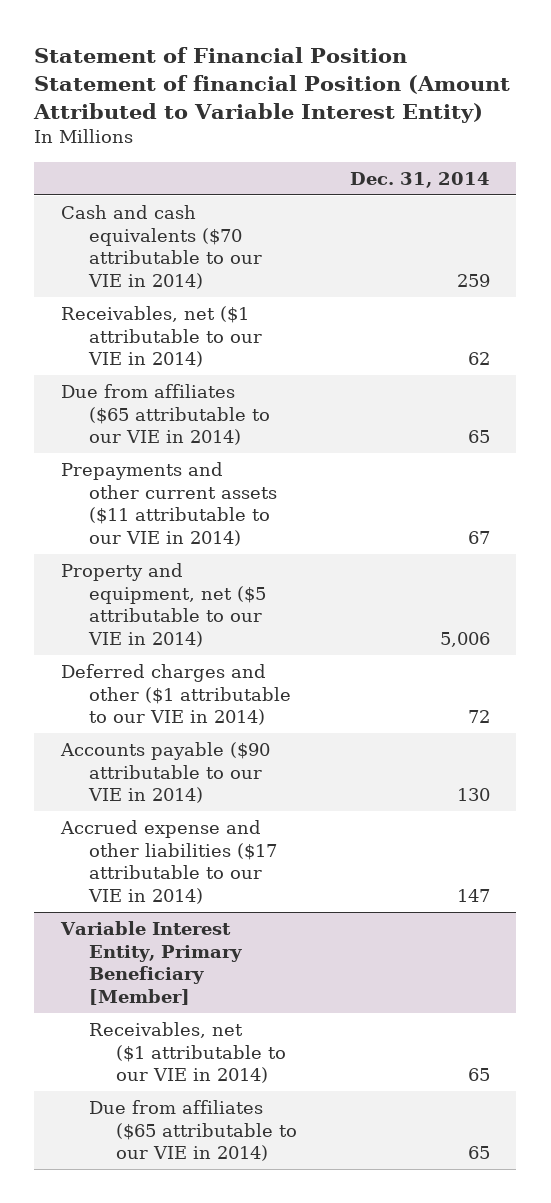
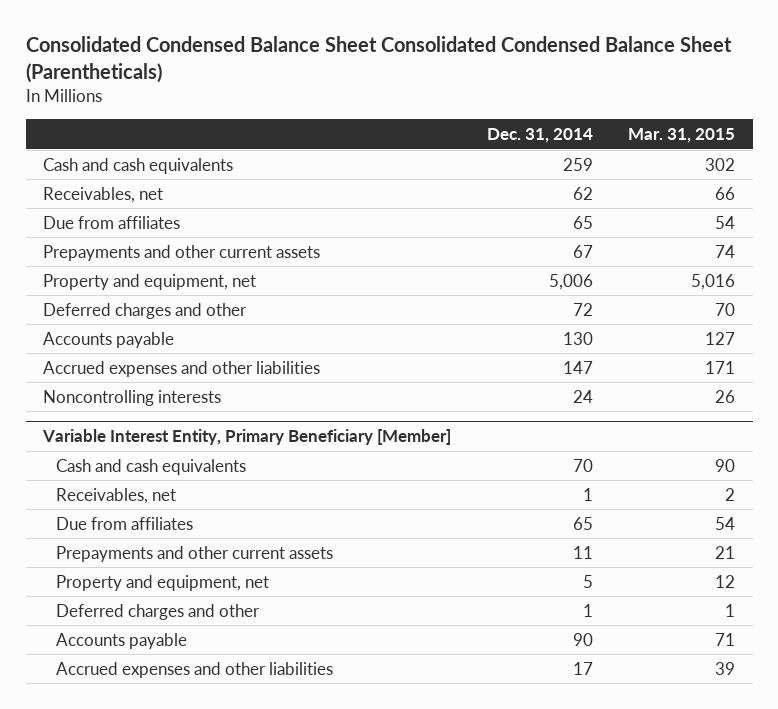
[33,46,511,123] Statement of Financial Position Statement of financial Position (Amount Attributed to Variable Interest Entity) -> [25,36,732,83] Consolidated Condensed Balance Sheet Consolidated Condensed Balance Sheet (Parentheticals)
none -> [628,128,736,144] Mar. 31, 2015
[60,384,270,446] Due from affiliates ($65 attributable to our VIE in 2014) -> none
[60,205,262,289] Cash and cash equivalents ($70 attributable to our VIE in 2014) -> [43,157,234,174] Cash and cash equivalents
[60,306,262,368] Receivables, net ($1 attributable to our VIE in 2014) -> [43,186,164,203] Receivables, net
none -> [43,215,181,229] Due from affiliates
[60,462,277,546] Prepayments and other current assets ($11 attributable to our VIE in 2014) -> [43,244,321,261] Prepayments and other current assets
[60,563,266,647] Property and equipment, net ($5 attributable to our VIE in 2014) -> [43,273,257,290] Property and equipment, net
[60,664,291,726] Deferred charges and other ($1 attributable to our VIE in 2014) -> [43,302,248,319] Deferred charges and other
[59,742,270,804] Accounts payable ($90 attributable to our VIE in 2014) -> [43,331,175,348] Accounts payable
[59,820,277,904] Accrued expense and other liabilities ($17 attributable to our VIE in 2014) -> [43,360,321,377] Accrued expenses and other liabilities
none -> [43,389,222,406] Noncontrolling interests
[88,1100,298,1162] Due from affiliates ($65 attributable to our VIE in 2014) -> none
none -> [56,458,247,475] Cash and cash equivalents
[88,1022,287,1084] Receivables, net ($1 attributable to our VIE in 2014) -> [56,487,177,504] Receivables, net
[467,1068,490,1082] 65 -> [582,487,593,501] 1
none -> [56,516,194,530] Due from affiliates
none -> [56,545,334,562] Prepayments and other current assets
none -> [56,574,270,591] Property and equipment, net
none -> [56,603,261,620] Deferred charges and other
none -> [56,632,188,649] Accounts payable
none -> [56,661,334,678] Accrued expenses and other liabilities

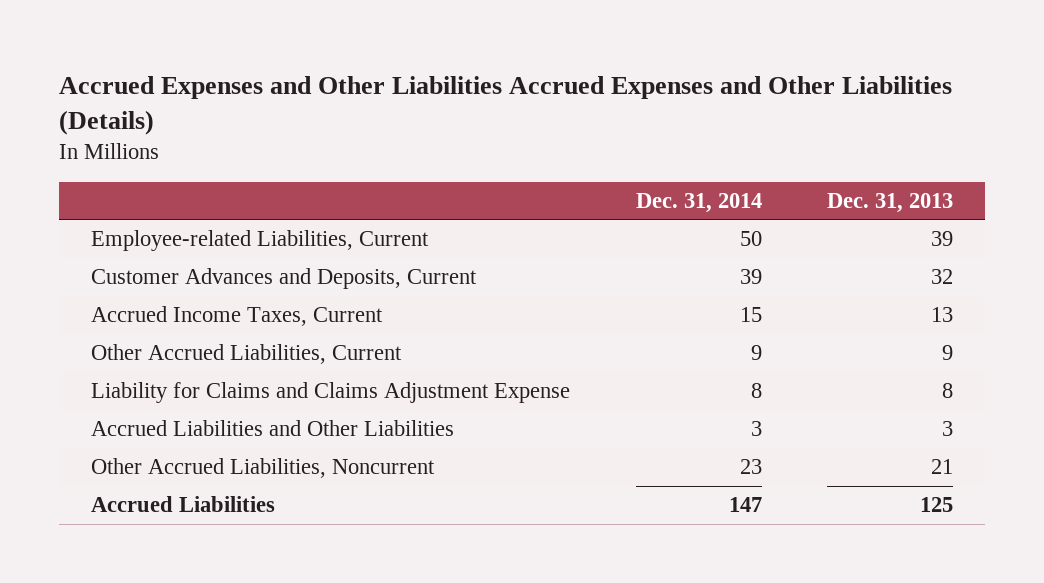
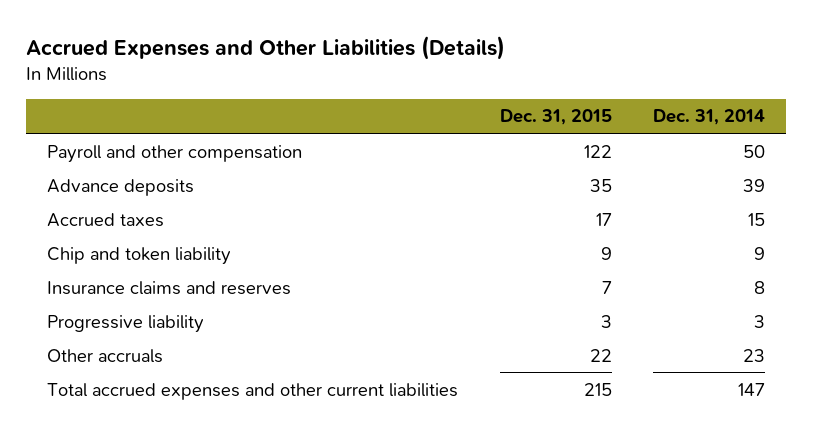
[58,75,952,135] Accrued Expenses and Other Liabilities Accrued Expenses and Other Liabilities (Details) -> [26,36,506,61] Accrued Expenses and Other Liabilities (Details)
[826,192,953,213] Dec. 31, 2013 -> none
none -> [499,109,612,126] Dec. 31, 2015
[91,230,430,252] Employee-related Liabilities, Current -> [47,144,303,163] Payroll and other compensation
[91,268,478,290] Customer Advances and Deposits, Current -> [47,178,195,196] Advance deposits
[91,306,384,327] Accrued Income Taxes, Current -> [47,212,165,227] Accrued taxes
[91,344,403,365] Other Accrued Liabilities, Current -> [47,246,232,265] Chip and token liability
[91,382,571,404] Liability for Claims and Claims Adjustment Expense -> [47,280,292,295] Insurance claims and reserves
[91,420,455,437] Accrued Liabilities and Other Liabilities -> [47,314,205,333] Progressive liability
[91,458,436,479] Other Accrued Liabilities, Noncurrent -> [47,348,164,363] Other accruals
[91,496,276,513] Accrued Liabilities -> [47,382,459,400] Total accrued expenses and other current liabilities

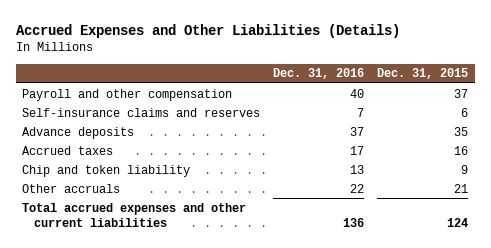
[653,109,766,126] Dec. 31, 2014 -> none
none -> [273,68,365,80] Dec. 31, 2016
[583,144,612,158] 122 -> [454,88,469,98] 37
none -> [22,107,261,117] Self-insurance claims and reserves
[595,212,612,226] 17 -> [454,145,469,155] 16
[47,280,292,295] Insurance claims and reserves -> none
[47,314,205,333] Progressive liability -> none
[589,348,612,362] 22 -> [454,183,469,193] 21
[583,382,612,396] 215 -> [447,217,469,227] 124

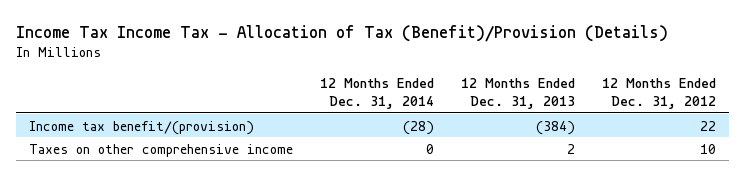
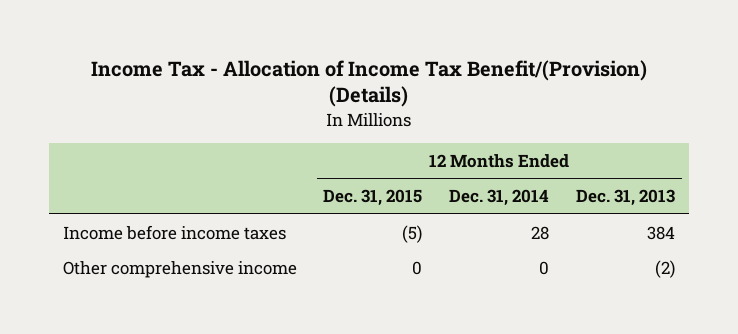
[15,24,668,42] Income Tax Income Tax - Allocation of Tax (Benefit)/Provision (Details) -> [90,59,647,108] Income Tax - Allocation of Income Tax Benefit/(Provision) (Details)
[601,77,716,109] 12 Months Ended Dec. 31, 2012 -> none
none -> [323,189,423,207] Dec. 31, 2015
[29,120,255,135] Income tax benefit/(provision) -> [62,224,286,240] Income before income taxes
[403,120,435,135] (28) -> [531,225,550,240] 28
[535,120,575,135] (384) -> [647,225,676,240] 384
[29,143,294,157] Taxes on other comprehensive income -> [62,260,297,278] Other comprehensive income
[566,143,575,154] 2 -> [655,259,676,278] (2)

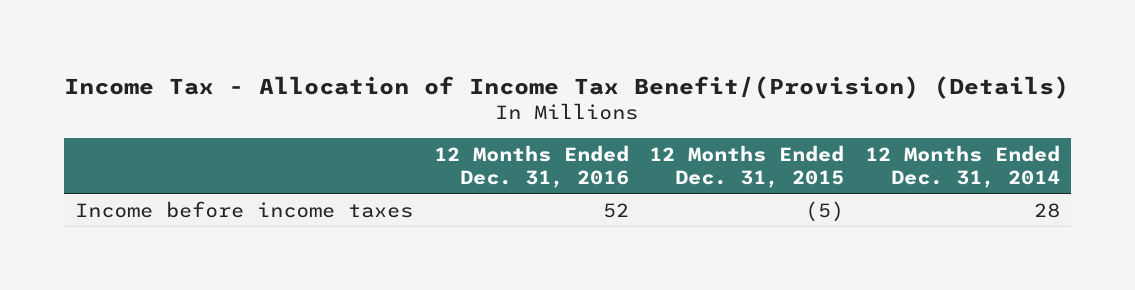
[576,189,676,207] Dec. 31, 2013 -> none
none -> [433,144,629,188] 12 Months Ended Dec. 31, 2016
[62,260,297,278] Other comprehensive income -> none

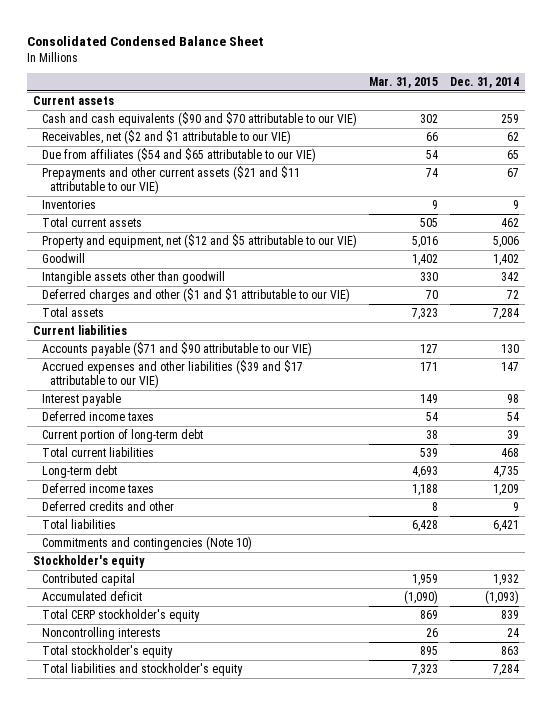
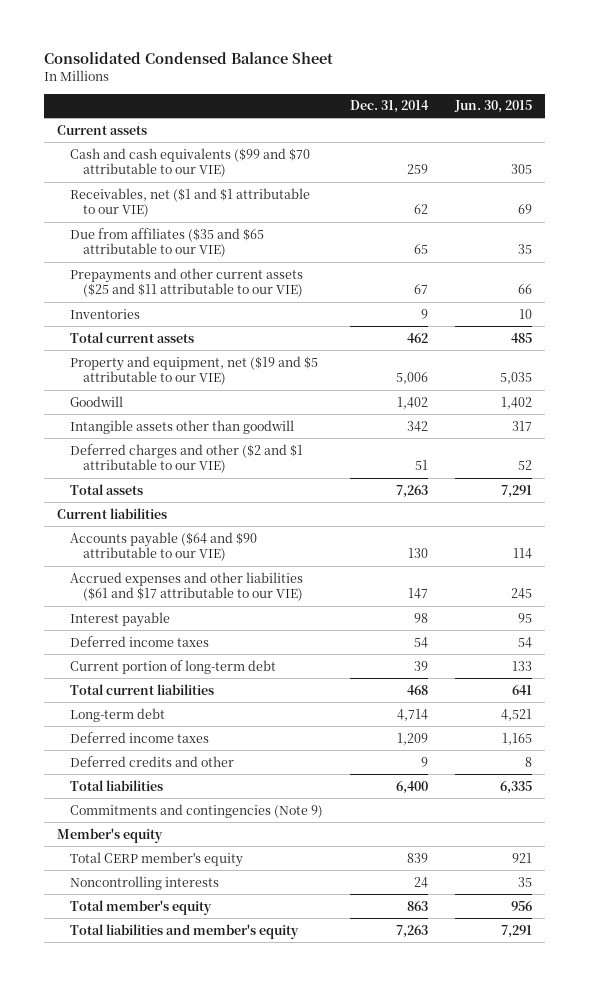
[368,77,438,89] Mar. 31, 2015 -> none
none -> [453,100,532,114] Jun. 30, 2015
[41,111,357,126] Cash and cash equivalents ($90 and $70 attributable to our VIE) -> [70,147,311,178] Cash and cash equivalents ($99 and $70 attributable to our VIE)
[41,129,291,144] Receivables, net ($2 and $1 attributable to our VIE) -> [70,187,311,218] Receivables, net ($1 and $1 attributable to our VIE)
[41,147,316,162] Due from affiliates ($54 and $65 attributable to our VIE) -> [70,227,265,258] Due from affiliates ($35 and $65 attributable to our VIE)
[41,165,300,195] Prepayments and other current assets ($21 and $11 attributable to our VIE) -> [70,267,304,298] Prepayments and other current assets ($25 and $11 attributable to our VIE)
[41,233,357,248] Property and equipment, net ($12 and $5 attributable to our VIE) -> [70,355,319,386] Property and equipment, net ($19 and $5 attributable to our VIE)
[41,287,350,302] Deferred charges and other ($1 and $1 attributable to our VIE) -> [70,443,304,474] Deferred charges and other ($2 and $1 attributable to our VIE)
[506,289,519,299] 72 -> [415,460,429,471] 51
[492,307,519,320] 7,284 -> [396,484,429,498] 7,263
[41,341,312,356] Accounts payable ($71 and $90 attributable to our VIE) -> [70,531,258,562] Accounts payable ($64 and $90 attributable to our VIE)
[41,359,303,389] Accrued expenses and other liabilities ($39 and $17 attributable to our VIE) -> [70,571,304,602] Accrued expenses and other liabilities ($61 and $17 attributable to our VIE)
[492,465,519,478] 4,735 -> [397,708,429,721] 4,714
[41,572,135,586] Contributed capital -> none
[41,590,142,601] Accumulated deficit -> none
[492,519,519,532] 6,421 -> [396,780,429,794] 6,400
[41,535,252,550] Commitments and contingencies (Note 10) -> [70,803,324,818] Commitments and contingencies (Note 9)
[33,554,146,568] Stockholder's equity -> [57,827,164,843] Member's equity
[41,608,200,622] Total CERP stockholder's equity -> [70,851,244,867] Total CERP member's equity
[41,644,173,658] Total stockholder's equity -> [70,899,213,915] Total member's equity
[41,662,243,676] Total liabilities and stockholder's equity -> [70,923,300,939] Total liabilities and member's equity
[492,663,519,676] 7,284 -> [396,924,429,938] 7,263

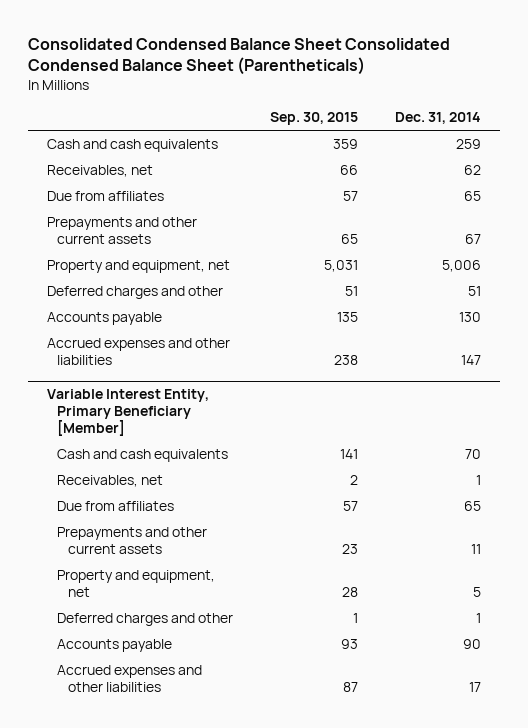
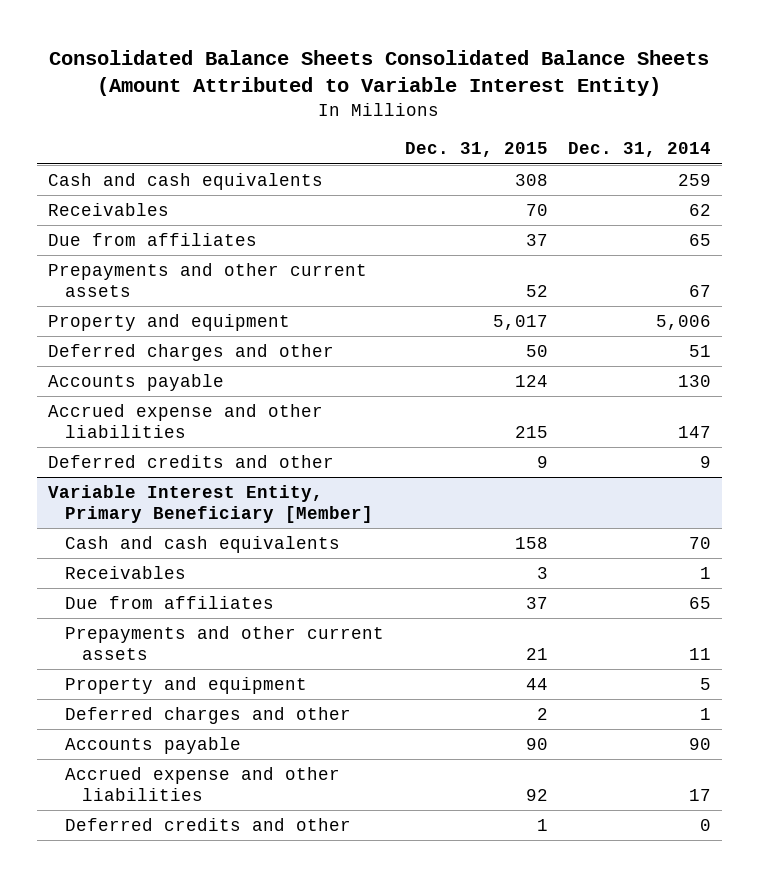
[28,37,451,76] Consolidated Condensed Balance Sheet Consolidated Condensed Balance Sheet (Parentheticals) -> [49,49,710,97] Consolidated Balance Sheets Consolidated Balance Sheets (Amount Attributed to Variable Interest Entity)
[270,112,359,126] Sep. 30, 2015 -> none
none -> [404,142,548,158] Dec. 31, 2015
[46,165,153,178] Receivables, net -> [47,202,169,216] Receivables
[46,260,230,274] Property and equipment, net -> [47,313,290,331] Property and equipment
[46,338,230,365] Accrued expenses and other liabilities -> [47,403,323,439] Accrued expense and other liabilities
none -> [47,454,334,468] Deferred credits and other
[57,475,164,488] Receivables, net -> [64,565,186,579] Receivables
[57,570,216,597] Property and equipment, net -> [64,676,307,694] Property and equipment
[57,665,203,692] Accrued expenses and other liabilities -> [64,766,340,802] Accrued expense and other liabilities
none -> [64,817,351,831] Deferred credits and other

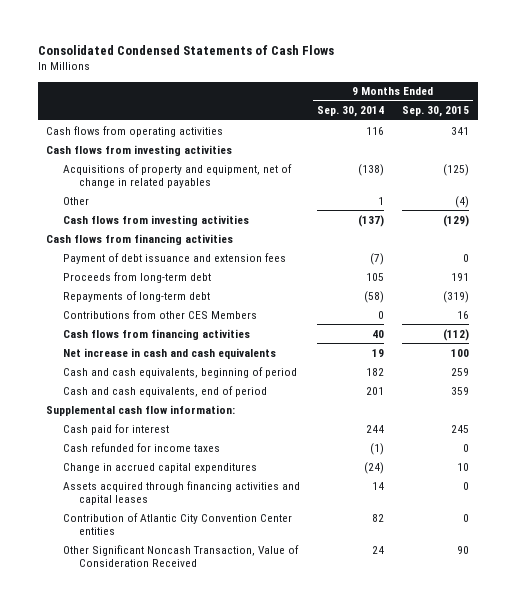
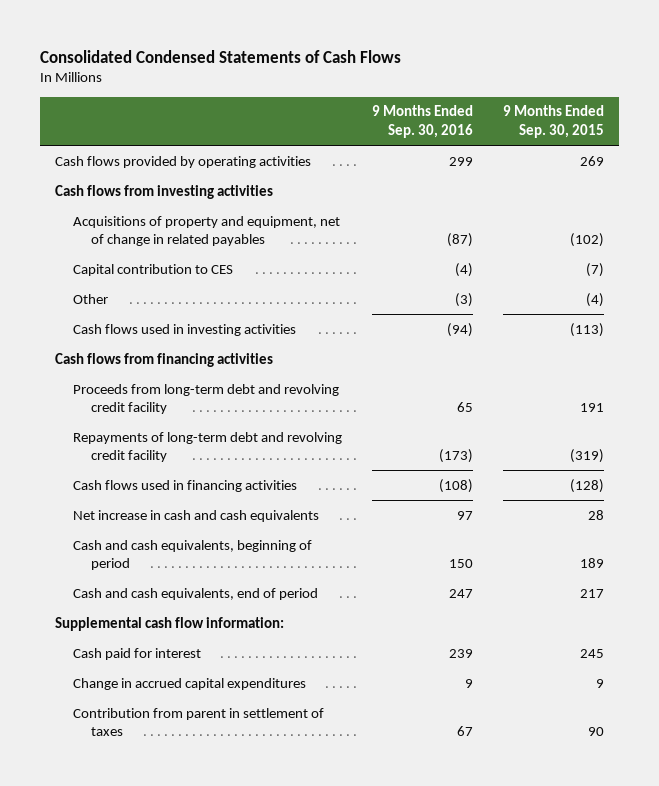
[317,106,385,118] Sep. 30, 2014 -> none
none -> [372,105,474,139] 9 Months Ended Sep. 30, 2016
[46,125,224,137] Cash flows from operating activities -> [55,155,312,168] Cash flows provided by operating activities
[450,126,469,135] 341 -> [579,155,604,166] 269
[442,163,469,176] (125) -> [569,233,604,248] (102)
none -> [73,263,234,276] Capital contribution to CES
[62,214,249,226] Cash flows from investing activities -> [73,323,297,336] Cash flows used in investing activities
[442,214,469,227] (129) -> [569,322,604,337] (113)
[62,252,286,264] Payment of debt issuance and extension fees -> none
[62,309,257,319] Contributions from other CES Members -> none
[62,271,211,283] Proceeds from long-term debt -> [73,383,340,415] Proceeds from long-term debt and revolving credit facility
[62,290,210,302] Repayments of long-term debt -> [73,431,343,463] Repayments of long-term debt and revolving credit facility
[62,328,250,340] Cash flows from financing activities -> [73,479,298,492] Cash flows used in financing activities
[442,328,469,341] (112) -> [569,478,604,493] (128)
[450,348,469,357] 100 -> [587,509,604,520] 28
[450,367,469,376] 259 -> [579,558,604,569] 189
[450,386,469,395] 359 -> [579,588,604,598] 217
[62,442,220,452] Cash refunded for income taxes -> none
[62,480,300,505] Assets acquired through financing activities and capital leases -> none
[62,512,292,535] Contribution of Atlantic City Convention Center entities -> none
[456,462,469,471] 10 -> [595,678,604,688] 9
[62,544,299,567] Other Significant Noncash Transaction, Value of Consideration Received -> [73,707,325,737] Contribution from parent in settlement of taxes

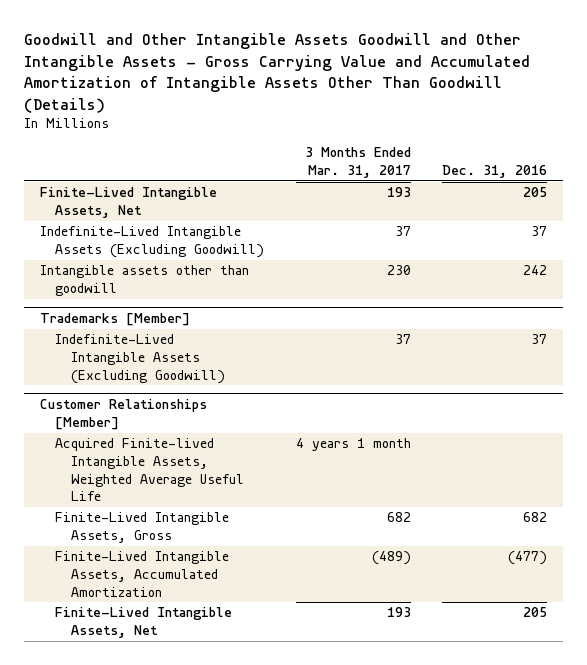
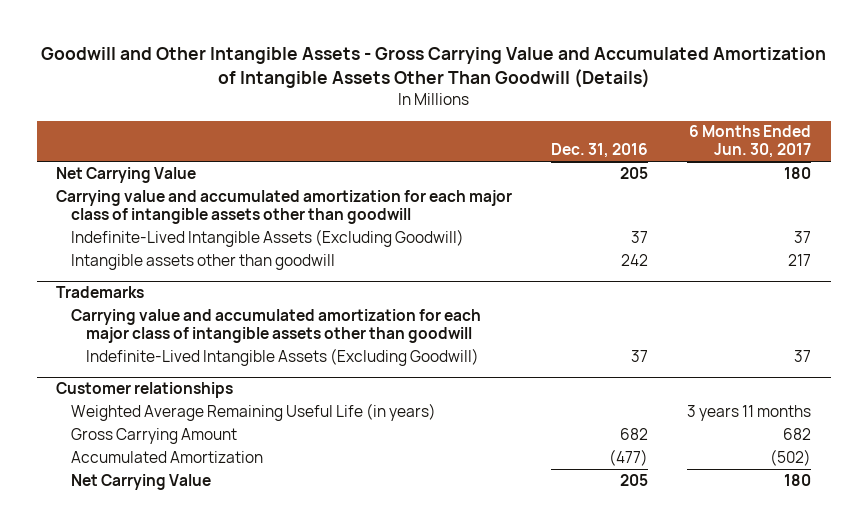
[23,33,530,113] Goodwill and Other Intangible Assets Goodwill and Other Intangible Assets - Gross Carrying Value and Accumulated Amortization of Intangible Assets Other Than Goodwill (Details) -> [40,47,826,89] Goodwill and Other Intangible Assets - Gross Carrying Value and Accumulated Amortization of Intangible Assets Other Than Goodwill (Details)
[304,147,411,179] 3 Months Ended Mar. 31, 2017 -> none
none -> [689,125,812,159] 6 Months Ended Jun. 30, 2017
[39,187,217,218] Finite-Lived Intangible Assets, Net -> [56,166,197,183] Net Carrying Value
none -> [56,189,513,224] Carrying value and accumulated amortization for each major class of intangible assets other than goodwill
[39,313,190,327] Trademarks [Member] -> [56,285,145,298] Trademarks
none -> [71,308,482,343] Carrying value and accumulated amortization for each major class of intangible assets other than goodwill
[39,399,207,430] Customer Relationships [Member] -> [56,381,234,398] Customer relationships
[55,438,244,502] Acquired Finite-lived Intangible Assets, Weighted Average Useful Life -> [71,402,437,421] Weighted Average Remaining Useful Life (in years)
[55,512,230,543] Finite-Lived Intangible Assets, Gross -> [71,427,238,444] Gross Carrying Amount
[55,551,230,597] Finite-Lived Intangible Assets, Accumulated Amortization -> [71,450,264,463] Accumulated Amortization
[55,607,233,638] Finite-Lived Intangible Assets, Net -> [71,473,212,490] Net Carrying Value

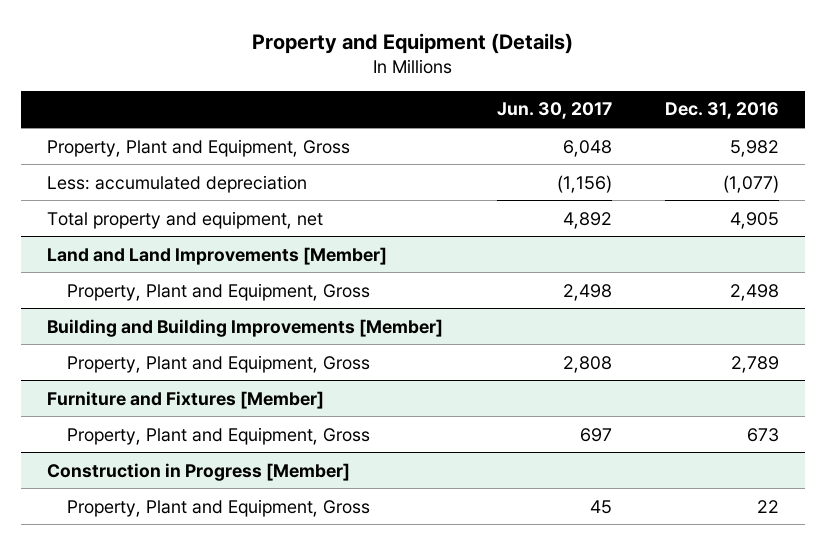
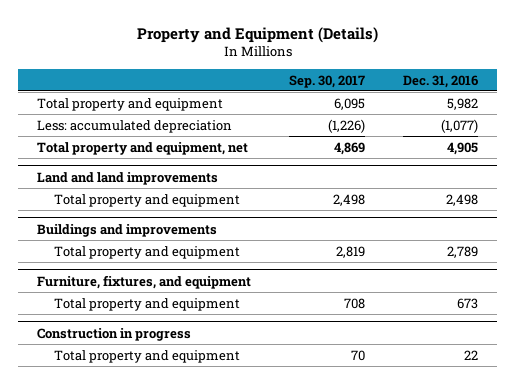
[496,102,612,120] Jun. 30, 2017 -> none
none -> [289,74,366,88] Sep. 30, 2017
[47,138,351,157] Property, Plant and Equipment, Gross -> [37,97,224,111] Total property and equipment
[47,246,388,265] Land and Land Improvements [Member] -> [37,171,219,185] Land and land improvements
[66,282,370,301] Property, Plant and Equipment, Gross -> [53,193,240,207] Total property and equipment
[47,318,444,337] Building and Building Improvements [Member] -> [37,223,218,237] Buildings and improvements
[66,354,370,373] Property, Plant and Equipment, Gross -> [53,245,240,259] Total property and equipment
[47,390,325,409] Furniture and Fixtures [Member] -> [37,274,252,289] Furniture, fixtures, and equipment
[66,426,370,445] Property, Plant and Equipment, Gross -> [53,297,240,311] Total property and equipment
[47,462,351,481] Construction in Progress [Member] -> [37,327,192,341] Construction in progress
[66,498,370,517] Property, Plant and Equipment, Gross -> [53,349,240,363] Total property and equipment

